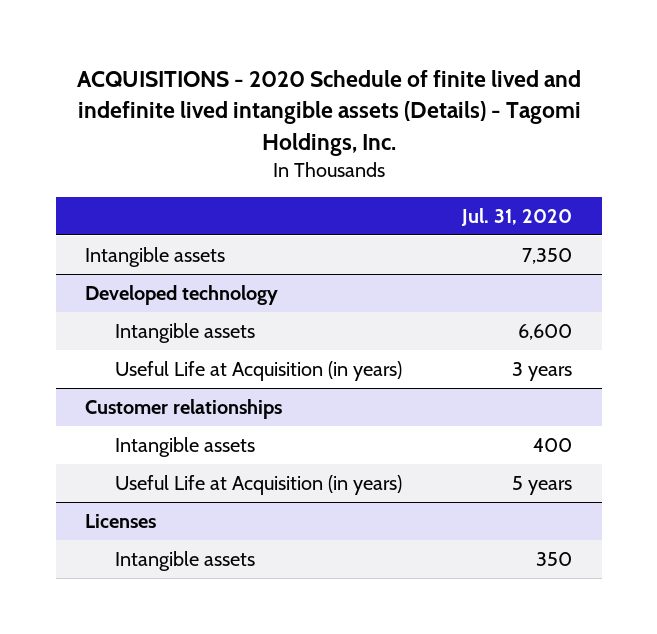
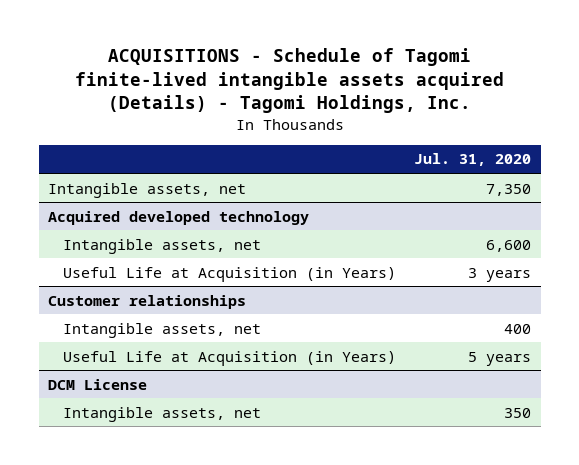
[76,69,581,156] ACQUISITIONS - 2020 Schedule of finite lived and indefinite lived intangible assets (Details) - Tagomi Holdings, Inc. -> [74,48,504,114] ACQUISITIONS - Schedule of Tagomi finite-lived intangible assets acquired (Details) - Tagomi Holdings, Inc.
[85,246,226,267] Intangible assets -> [48,182,247,198] Intangible assets, net
[85,284,279,305] Developed technology -> [48,210,310,225] Acquired developed technology
[115,322,256,343] Intangible assets -> [62,238,261,254] Intangible assets, net
[115,360,403,381] Useful Life at Acquisition (in years) -> [62,266,396,282] Useful Life at Acquisition (in Years)
[115,436,256,457] Intangible assets -> [62,322,261,338] Intangible assets, net
[115,474,403,495] Useful Life at Acquisition (in years) -> [62,350,396,366] Useful Life at Acquisition (in Years)
[85,513,157,528] Licenses -> [48,378,148,390] DCM License
[115,550,256,571] Intangible assets -> [62,406,261,422] Intangible assets, net

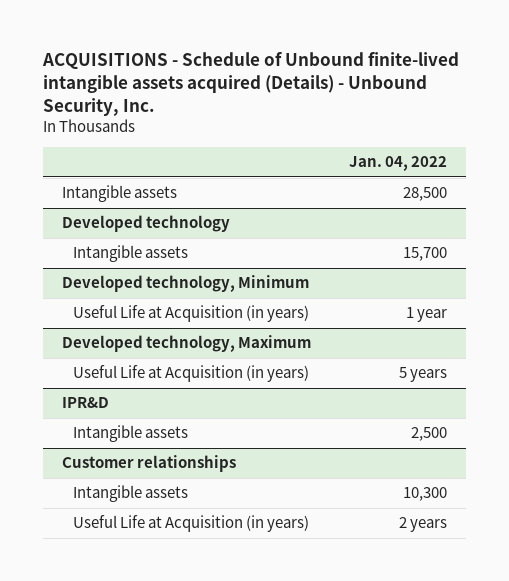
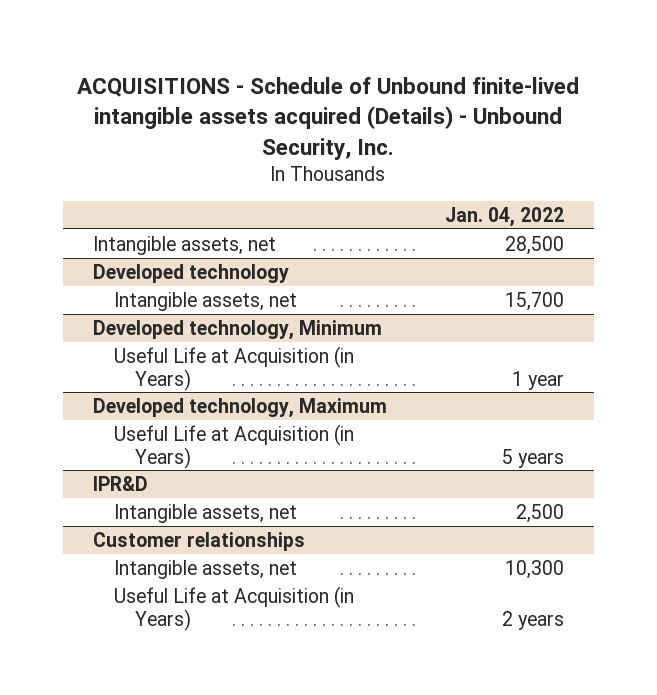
[61,185,177,203] Intangible assets -> [92,235,276,255] Intangible assets, net
[72,245,188,263] Intangible assets -> [113,291,297,311] Intangible assets, net
[72,305,309,323] Useful Life at Acquisition (in years) -> [113,345,354,391] Useful Life at Acquisition (in Years)
[72,365,309,383] Useful Life at Acquisition (in years) -> [113,423,354,469] Useful Life at Acquisition (in Years)
[72,425,188,443] Intangible assets -> [113,503,297,523] Intangible assets, net
[72,485,188,503] Intangible assets -> [113,559,297,579] Intangible assets, net
[72,515,309,533] Useful Life at Acquisition (in years) -> [113,585,354,631] Useful Life at Acquisition (in Years)

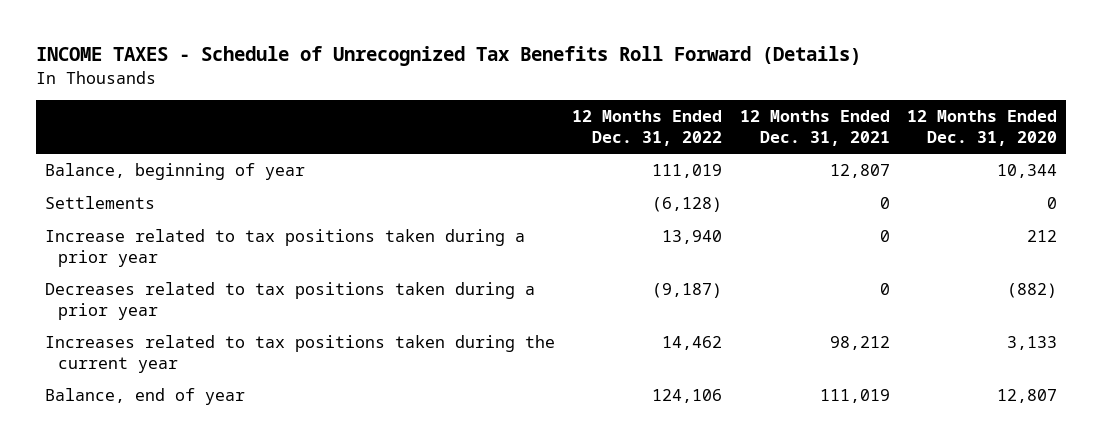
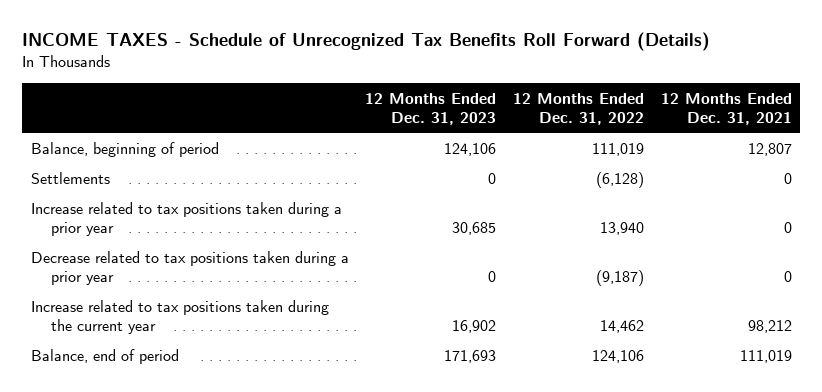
[907,110,1058,146] 12 Months Ended Dec. 31, 2020 -> none
none -> [365,92,497,125] 12 Months Ended Dec. 31, 2023
[44,163,305,181] Balance, beginning of year -> [30,141,219,157] Balance, beginning of period
[44,282,535,320] Decreases related to tax positions taken during a prior year -> [30,250,349,285] Decrease related to tax positions taken during a prior year
[44,335,555,373] Increases related to tax positions taken during the current year -> [30,299,329,334] Increase related to tax positions taken during the current year
[44,388,245,406] Balance, end of year -> [30,348,179,364] Balance, end of period

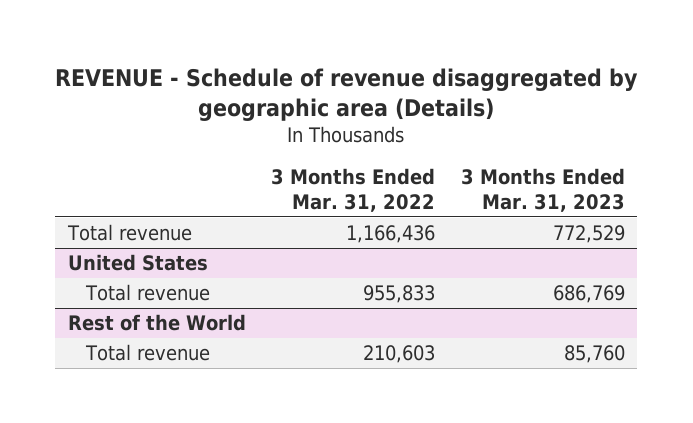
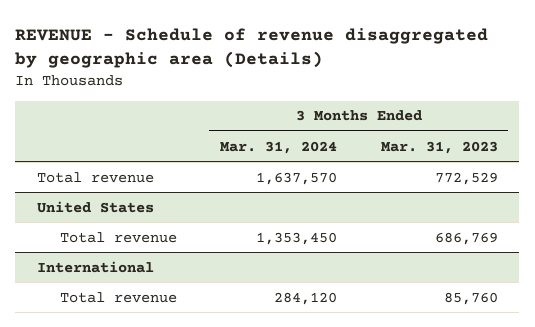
[271,168,436,212] 3 Months Ended Mar. 31, 2022 -> none
none -> [220,140,338,154] Mar. 31, 2024
[67,314,246,332] Rest of the World -> [37,260,155,273] International

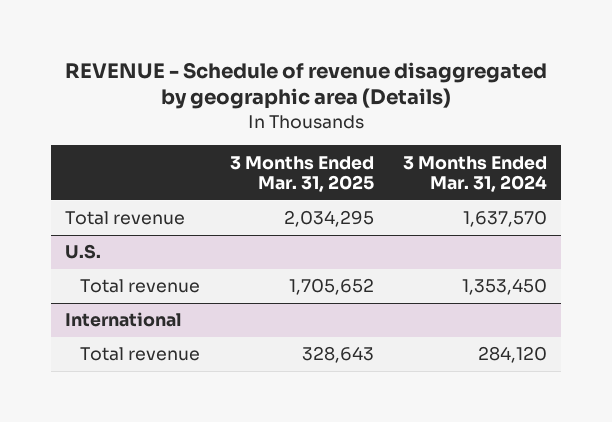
[380,140,498,154] Mar. 31, 2023 -> none
none -> [229,155,374,193] 3 Months Ended Mar. 31, 2025
[37,200,155,213] United States -> [65,244,102,260] U.S.

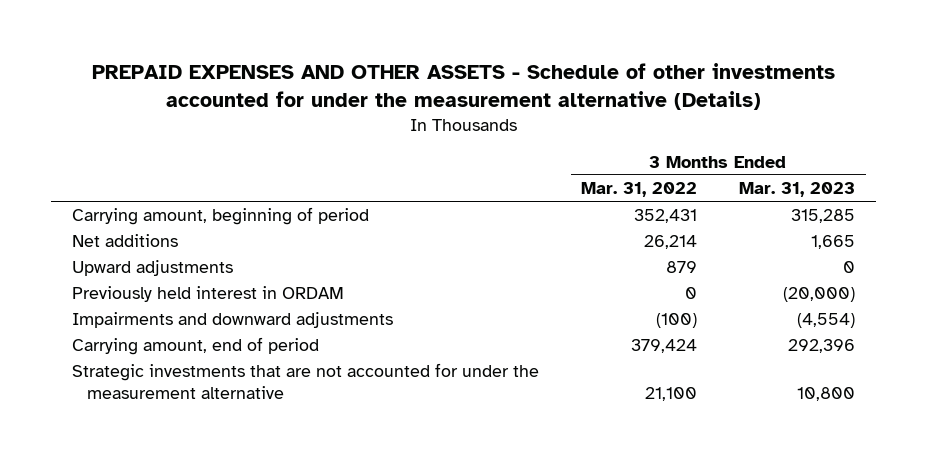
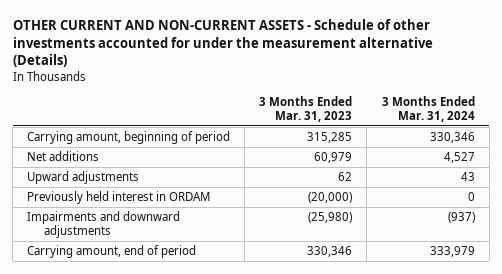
[91,62,835,110] PREPAID EXPENSES AND OTHER ASSETS - Schedule of other investments accounted for under the measurement alternative (Details) -> [12,19,433,68] OTHER CURRENT AND NON-CURRENT ASSETS - Schedule of other investments accounted for under the measurement alternative (Details)
[581,182,698,198] Mar. 31, 2022 -> none
none -> [381,95,475,122] 3 Months Ended Mar. 31, 2024
[811,235,856,250] 1,665 -> [314,152,353,164] 60,979
[843,261,856,274] 0 -> [338,172,353,182] 62
[72,363,540,399] Strategic investments that are not accounted for under the measurement alternative -> none
[797,313,856,329] (4,554) -> [308,212,353,224] (25,980)
[788,339,856,354] 292,396 -> [307,246,353,258] 330,346

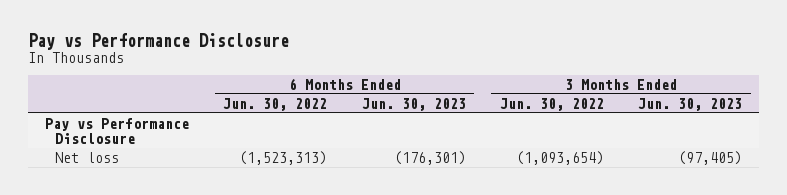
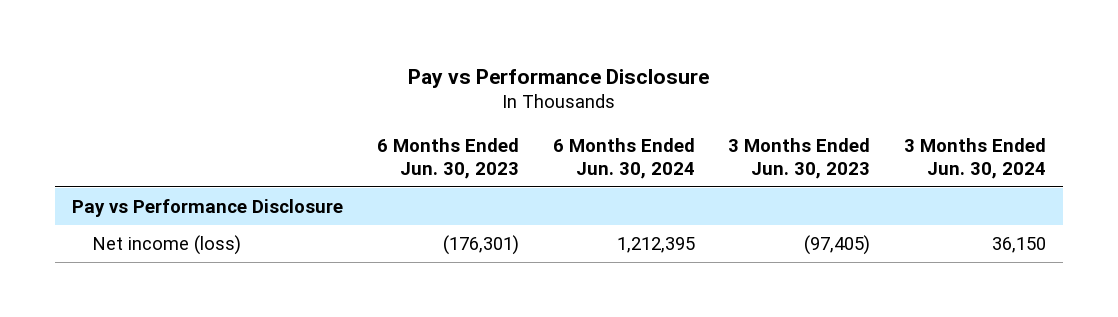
[223,97,328,111] Jun. 30, 2022 -> none
[499,97,604,111] Jun. 30, 2022 -> none
none -> [552,137,695,179] 6 Months Ended Jun. 30, 2024
none -> [904,137,1047,179] 3 Months Ended Jun. 30, 2024
[54,151,119,163] Net loss -> [91,234,241,255] Net income (loss)

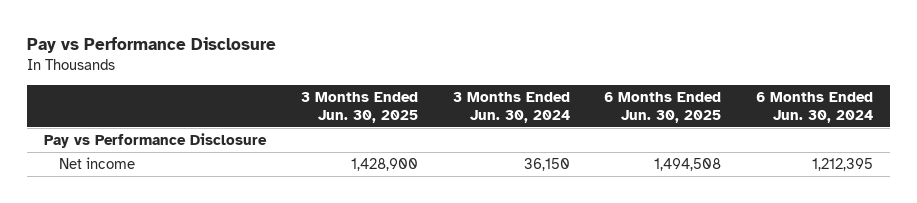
[376,137,519,179] 6 Months Ended Jun. 30, 2023 -> none
[728,137,871,179] 3 Months Ended Jun. 30, 2023 -> none
none -> [301,91,419,123] 3 Months Ended Jun. 30, 2025
none -> [604,91,722,123] 6 Months Ended Jun. 30, 2025
[91,234,241,255] Net income (loss) -> [59,157,136,170] Net income

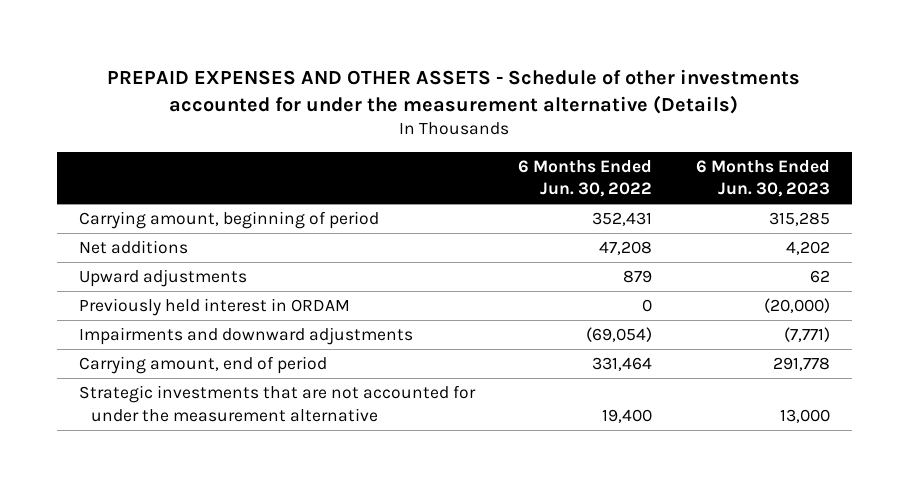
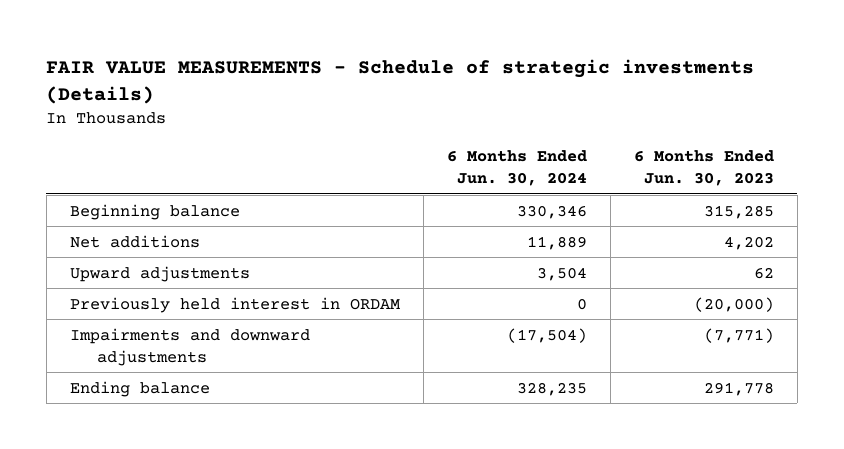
[107,68,801,114] PREPAID EXPENSES AND OTHER ASSETS - Schedule of other investments accounted for under the measurement alternative (Details) -> [46,59,755,104] FAIR VALUE MEASUREMENTS - Schedule of strategic investments (Details)
[518,159,653,198] 6 Months Ended Jun. 30, 2022 -> none
none -> [446,149,587,186] 6 Months Ended Jun. 30, 2024
[78,211,379,230] Carrying amount, beginning of period -> [69,203,240,220] Beginning balance
[78,385,476,422] Strategic investments that are not accounted for under the measurement alternative -> none
[78,356,327,375] Carrying amount, end of period -> [69,380,210,397] Ending balance

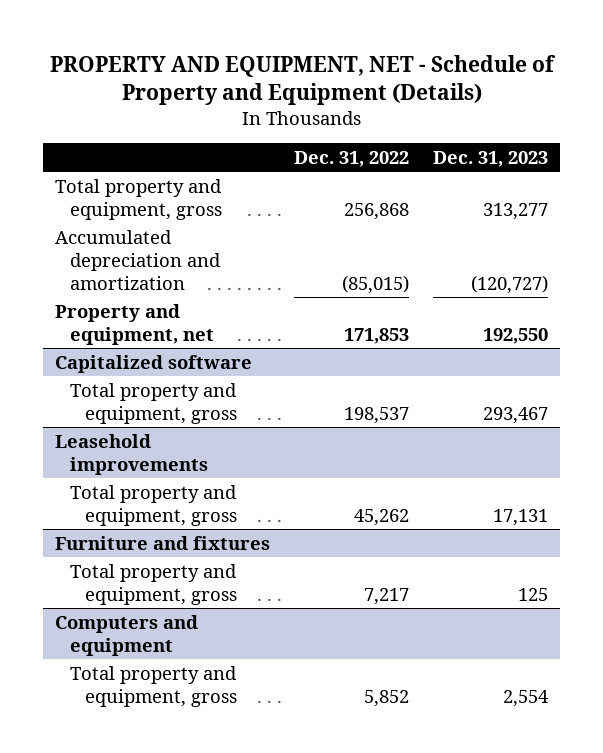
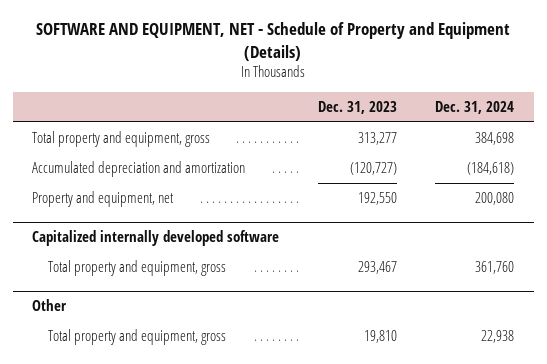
[49,54,556,106] PROPERTY AND EQUIPMENT, NET - Schedule of Property and Equipment (Details) -> [36,22,511,61] SOFTWARE AND EQUIPMENT, NET - Schedule of Property and Equipment (Details)
[294,150,410,167] Dec. 31, 2022 -> none
none -> [435,100,515,114] Dec. 31, 2024
[55,354,253,373] Capitalized software -> [32,230,280,247] Capitalized internally developed software
[55,433,209,475] Leasehold improvements -> none
[55,535,271,550] Furniture and fixtures -> none
[70,563,238,605] Total property and equipment, gross -> none
[55,614,199,656] Computers and equipment -> none
[70,665,238,707] Total property and equipment, gross -> none
none -> [32,299,68,312] Other
[493,508,549,526] 17,131 -> [363,330,397,344] 19,810

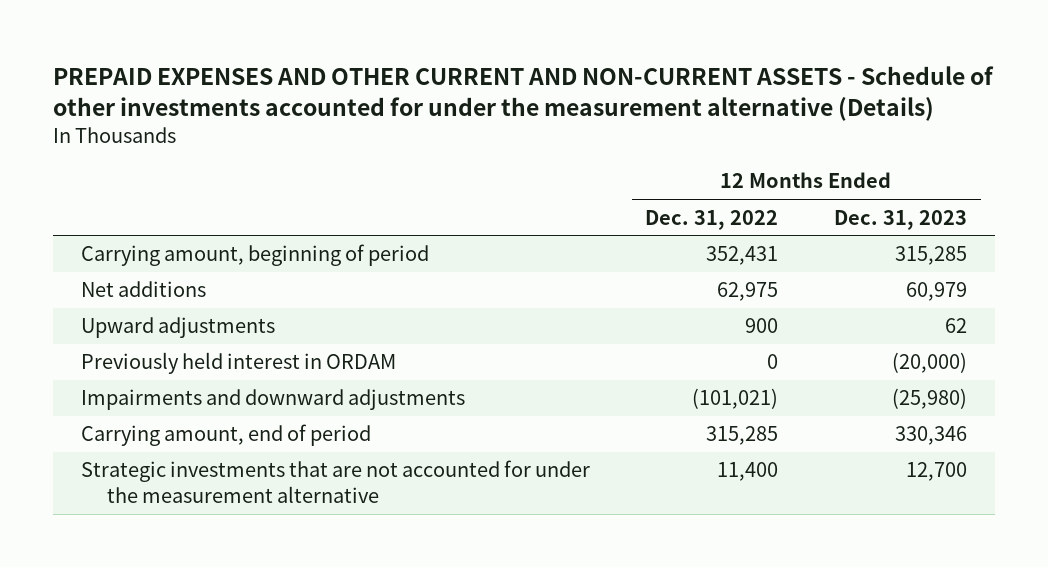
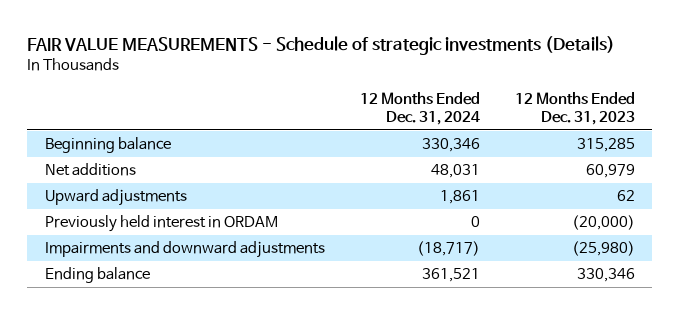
[53,65,995,121] PREPAID EXPENSES AND OTHER CURRENT AND NON-CURRENT ASSETS - Schedule of other investments accounted for under the measurement alternative (Details) -> [27,36,616,56] FAIR VALUE MEASUREMENTS - Schedule of strategic investments (Details)
[645,209,779,230] Dec. 31, 2022 -> none
none -> [359,91,480,126] 12 Months Ended Dec. 31, 2024
[81,244,430,267] Carrying amount, beginning of period -> [44,137,171,154] Beginning balance
[81,460,591,504] Strategic investments that are not accounted for under the measurement alternative -> none
[81,424,372,447] Carrying amount, end of period -> [44,267,150,284] Ending balance

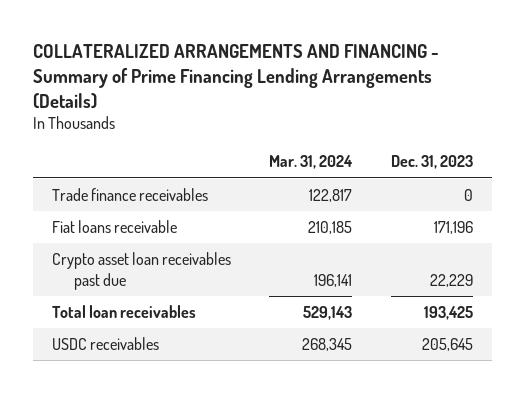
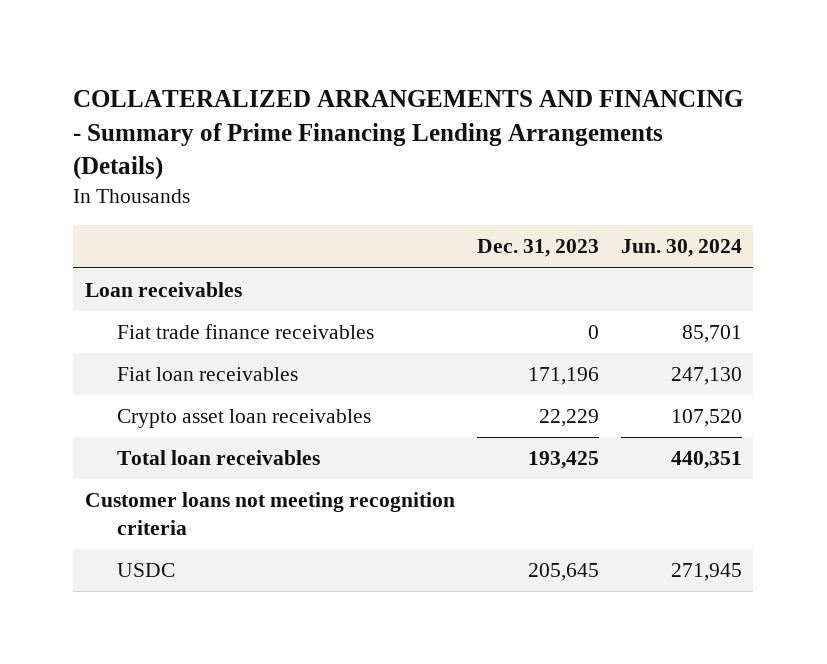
[269,155,354,170] Mar. 31, 2024 -> none
none -> [620,239,742,258] Jun. 30, 2024
none -> [84,282,242,298] Loan receivables
[52,188,209,202] Trade finance receivables -> [116,324,374,340] Fiat trade finance receivables
[52,220,178,234] Fiat loans receivable -> [116,367,298,382] Fiat loan receivables
[52,252,232,290] Crypto asset loan receivables past due -> [116,409,371,429] Crypto asset loan receivables
none -> [84,492,455,535] Customer loans not meeting recognition criteria
[52,337,160,351] USDC receivables -> [116,563,175,578] USDC

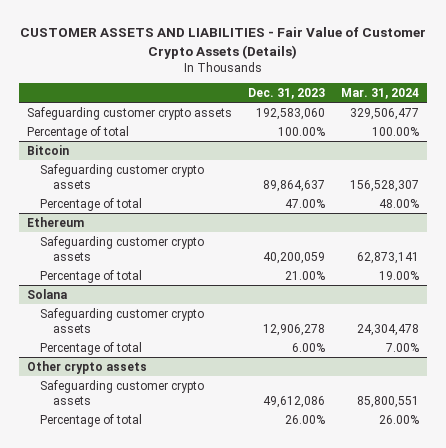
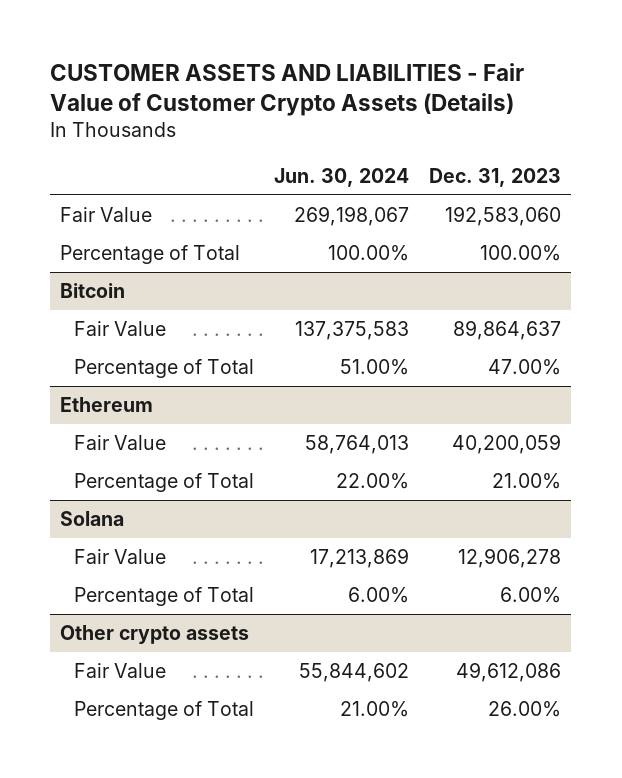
[341,87,420,99] Mar. 31, 2024 -> none
none -> [274,167,410,187] Jun. 30, 2024
[27,106,233,120] Safeguarding customer crypto assets -> [60,207,153,223] Fair Value
[27,125,130,139] Percentage of total -> [60,245,241,265] Percentage of Total
[40,163,205,189] Safeguarding customer crypto assets -> [74,321,167,337] Fair Value
[40,197,143,211] Percentage of total -> [74,359,255,379] Percentage of Total
[40,235,205,261] Safeguarding customer crypto assets -> [74,435,167,451] Fair Value
[40,269,143,283] Percentage of total -> [74,473,255,493] Percentage of Total
[40,307,205,333] Safeguarding customer crypto assets -> [74,549,167,565] Fair Value
[40,341,143,355] Percentage of total -> [74,587,255,607] Percentage of Total
[40,379,205,405] Safeguarding customer crypto assets -> [74,663,167,679] Fair Value
[40,413,143,427] Percentage of total -> [74,701,255,721] Percentage of Total

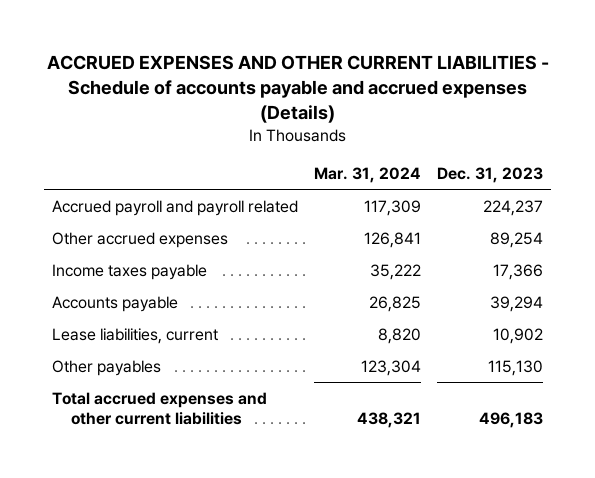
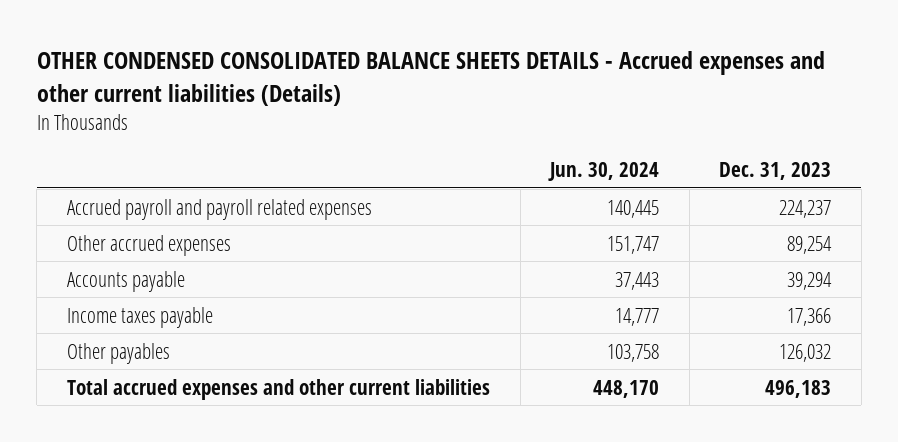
[46,54,549,124] ACCRUED EXPENSES AND OTHER CURRENT LIABILITIES - Schedule of accounts payable and accrued expenses (Details) -> [36,51,825,106] OTHER CONDENSED CONSOLIDATED BALANCE SHEETS DETAILS - Accrued expenses and other current liabilities (Details)
[314,166,422,183] Mar. 31, 2024 -> none
none -> [548,161,660,181] Jun. 30, 2024
[51,199,298,216] Accrued payroll and payroll related -> [66,198,372,220] Accrued payroll and payroll related expenses
[51,327,218,344] Lease liabilities, current -> none
[51,263,207,280] Income taxes payable -> [66,306,213,328] Income taxes payable
[488,359,544,376] 115,130 -> [779,343,832,362] 126,032

